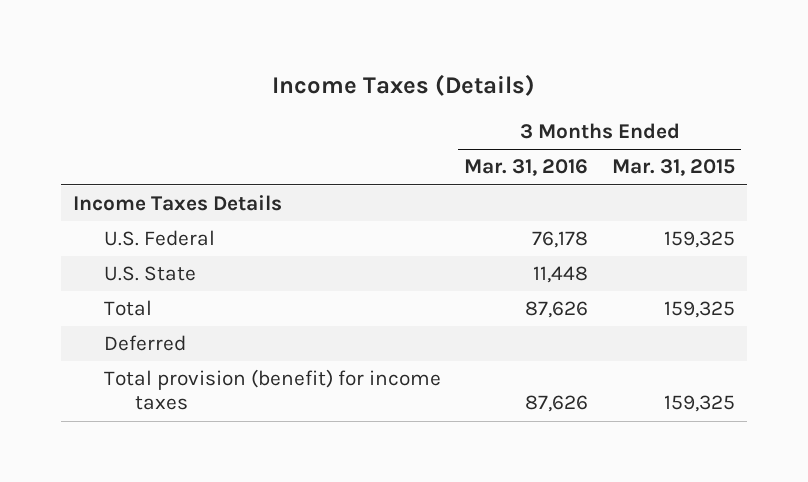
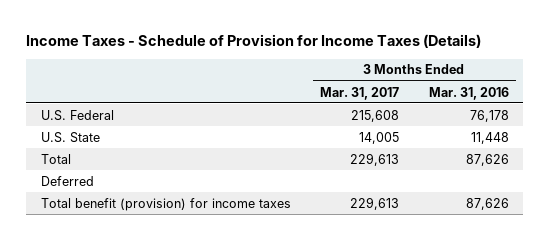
[271,74,535,97] Income Taxes (Details) -> [26,34,482,49] Income Taxes - Schedule of Provision for Income Taxes (Details)
[611,159,735,177] Mar. 31, 2015 -> none
none -> [320,86,400,100] Mar. 31, 2017
[72,195,282,212] Income Taxes Details -> none
[103,369,441,411] Total provision (benefit) for income taxes -> [41,197,292,211] Total benefit (provision) for income taxes

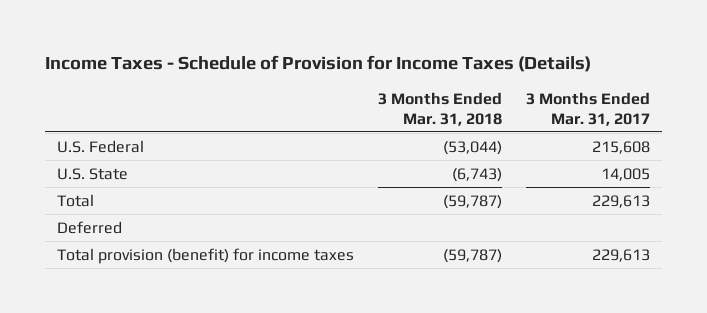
[428,86,509,100] Mar. 31, 2016 -> none
none -> [378,92,503,126] 3 Months Ended Mar. 31, 2018
[41,197,292,211] Total benefit (provision) for income taxes -> [56,247,354,264] Total provision (benefit) for income taxes

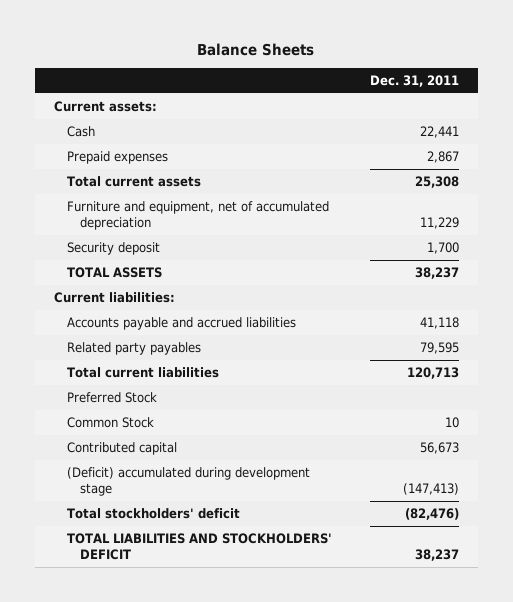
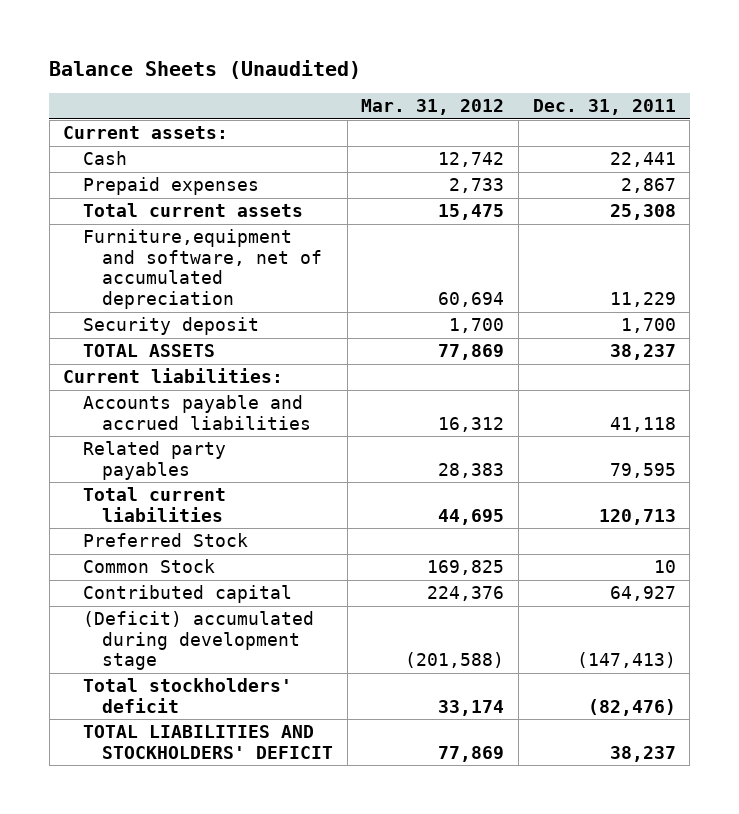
[197,42,315,56] Balance Sheets -> [49,59,362,79] Balance Sheets (Unaudited)
none -> [361,99,505,116] Mar. 31, 2012
[66,201,329,231] Furniture and equipment, net of accumulated depreciation -> [82,229,322,310] Furniture,equipment and software, net of accumulated depreciation
[419,442,459,455] 56,673 -> [609,586,676,602] 64,927

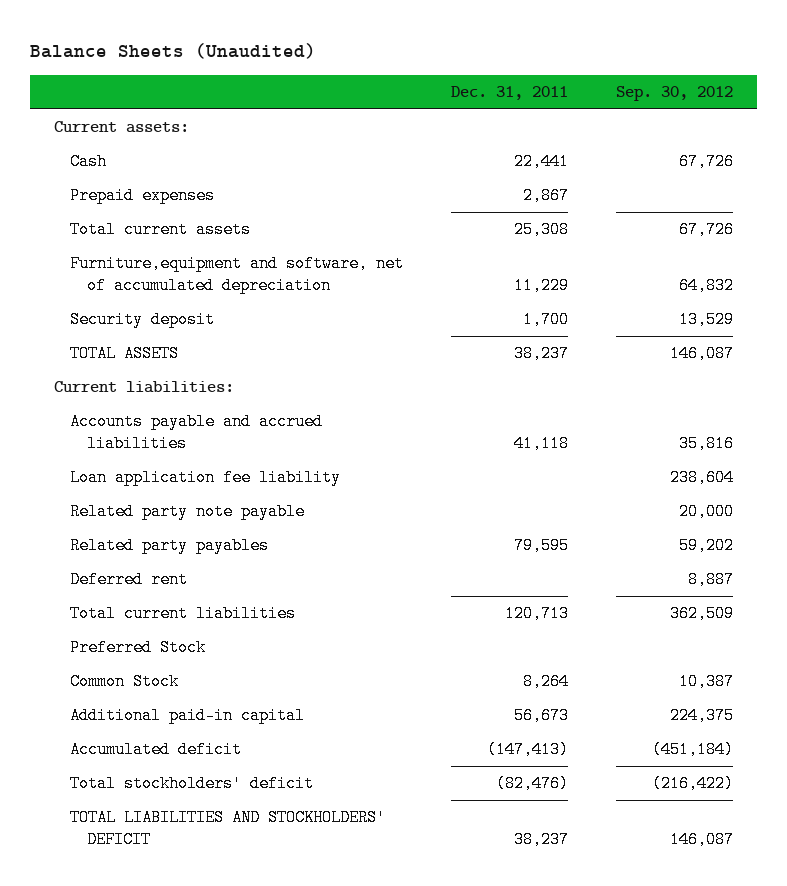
[361,99,505,116] Mar. 31, 2012 -> none
none -> [615,86,733,102] Sep. 30, 2012
none -> [70,469,342,487] Loan application fee liability
none -> [70,503,306,521] Related party note payable
none -> [70,571,189,589] Deferred rent
[653,560,676,574] 10 -> [523,673,570,691] 8,264
[82,585,292,604] Contributed capital -> [70,707,306,725] Additional paid-in capital
[609,586,676,602] 64,927 -> [514,707,570,725] 56,673
[82,611,314,671] (Deficit) accumulated during development stage -> [70,741,243,759] Accumulated deficit

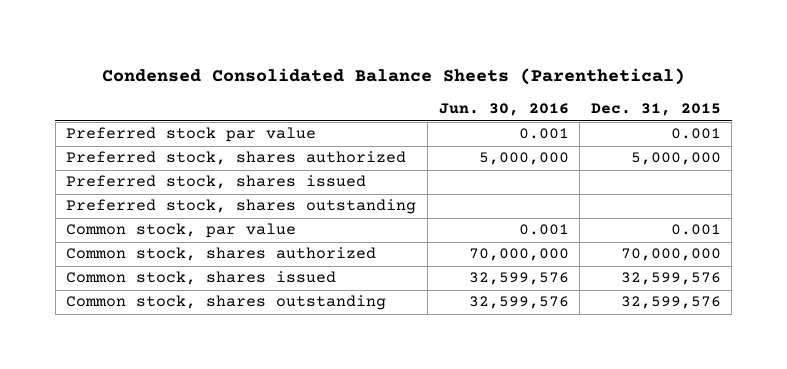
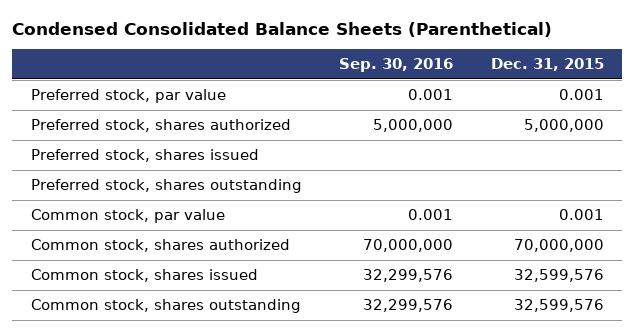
[438,103,569,117] Jun. 30, 2016 -> none
none -> [339,58,454,73] Sep. 30, 2016
[66,127,317,143] Preferred stock par value -> [30,89,226,104] Preferred stock, par value

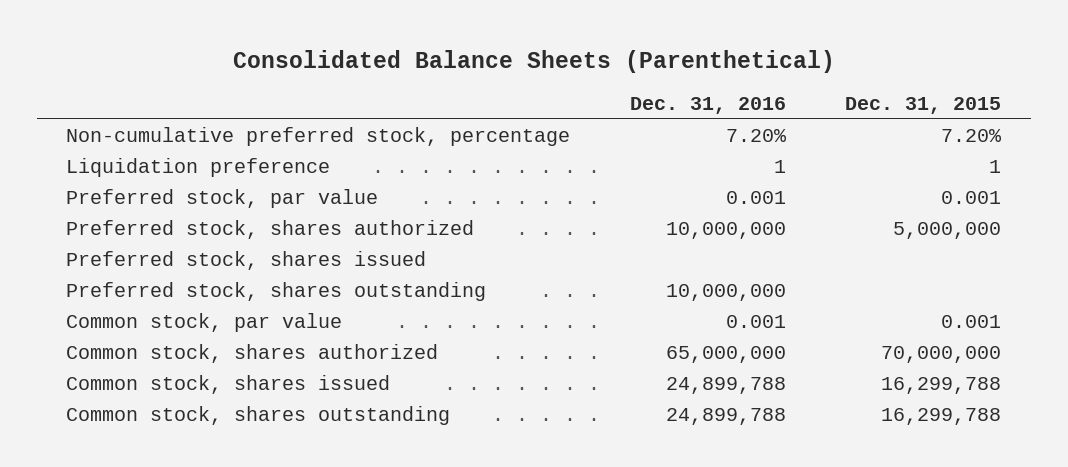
[12,21,553,37] Condensed Consolidated Balance Sheets (Parenthetical) -> [232,49,835,73] Consolidated Balance Sheets (Parenthetical)
[339,58,454,73] Sep. 30, 2016 -> none
none -> [629,96,786,114] Dec. 31, 2016
none -> [66,126,571,146] Non-cumulative preferred stock, percentage
none -> [66,157,331,177] Liquidation preference
[513,269,604,283] 32,599,576 -> [881,376,1002,394] 16,299,788
[513,299,604,313] 32,599,576 -> [881,407,1002,425] 16,299,788

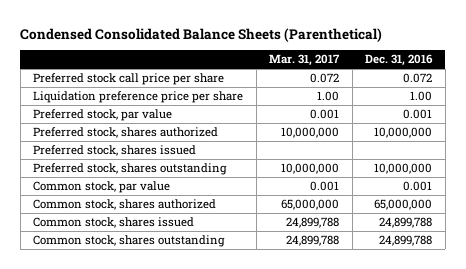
[232,49,835,73] Consolidated Balance Sheets (Parenthetical) -> [20,27,383,42] Condensed Consolidated Balance Sheets (Parenthetical)
[845,96,1002,114] Dec. 31, 2015 -> none
none -> [269,54,341,67] Mar. 31, 2017
[66,126,571,146] Non-cumulative preferred stock, percentage -> none
[66,157,331,177] Liquidation preference -> none
none -> [33,73,225,86] Preferred stock call price per share
none -> [33,91,244,104] Liquidation preference price per share

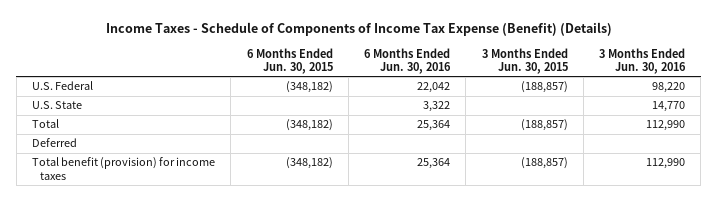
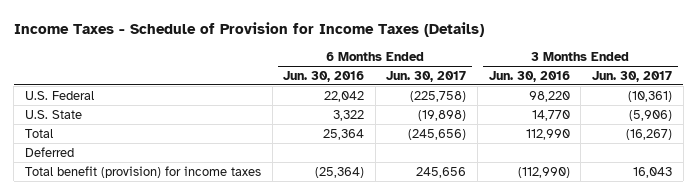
[105,22,612,37] Income Taxes - Schedule of Components of Income Tax Expense (Benefit) (Details) -> [13,22,484,38] Income Taxes - Schedule of Provision for Income Taxes (Details)
[246,47,333,74] 6 Months Ended Jun. 30, 2015 -> none
[481,47,568,74] 3 Months Ended Jun. 30, 2015 -> none
none -> [386,71,467,83] Jun. 30, 2017
none -> [591,71,672,83] Jun. 30, 2017
[417,158,451,170] 25,364 -> [315,166,365,178] (25,364)
[646,158,686,170] 112,990 -> [517,166,570,178] (112,990)

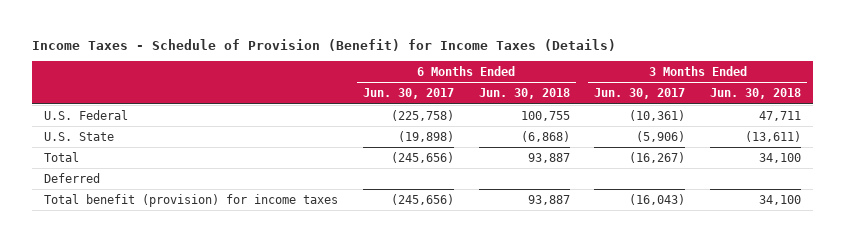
[13,22,484,38] Income Taxes - Schedule of Provision for Income Taxes (Details) -> [31,38,616,51] Income Taxes - Schedule of Provision (Benefit) for Income Taxes (Details)
[283,71,365,83] Jun. 30, 2016 -> none
[488,71,570,83] Jun. 30, 2016 -> none
none -> [478,88,570,100] Jun. 30, 2018
none -> [709,88,801,100] Jun. 30, 2018
[416,166,467,178] 245,656 -> [390,193,454,205] (245,656)
[632,166,672,178] 16,043 -> [629,193,686,205] (16,043)

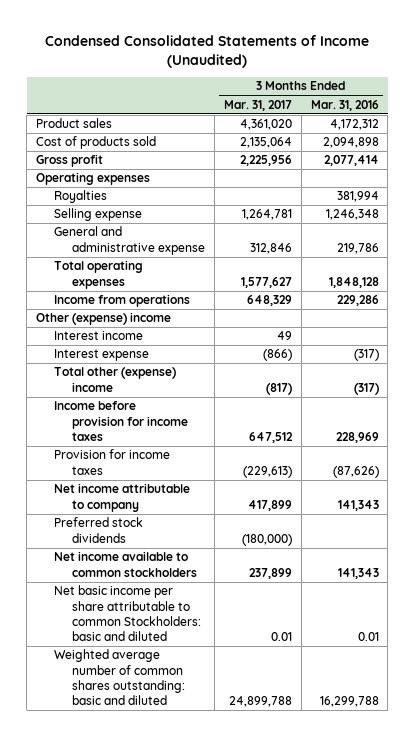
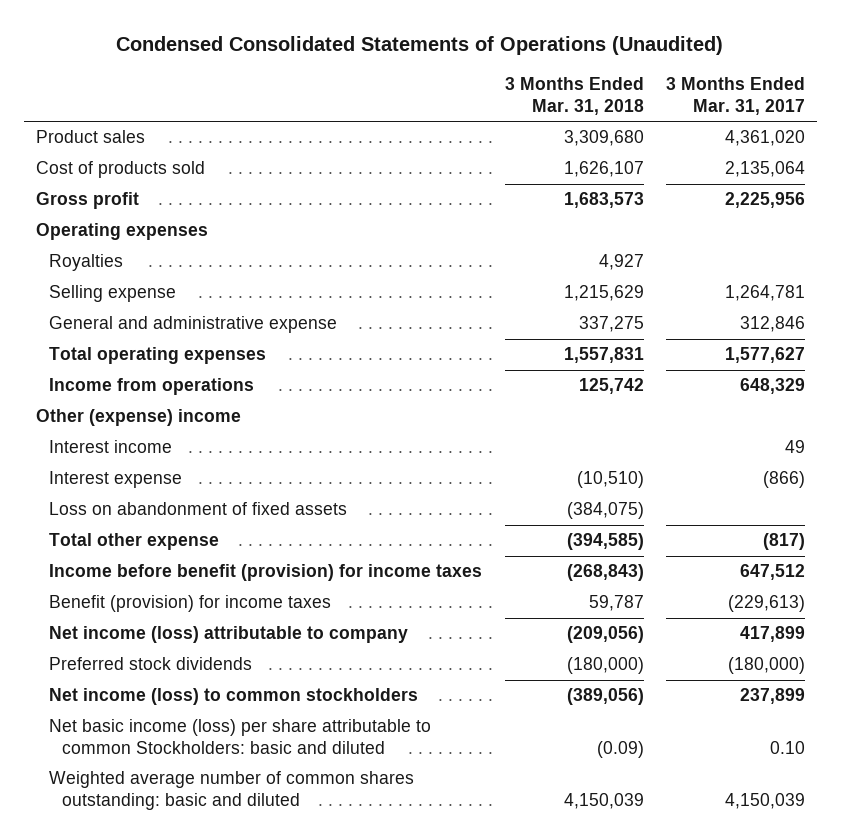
[45,34,370,68] Condensed Consolidated Statements of Income (Unaudited) -> [116,36,724,56] Condensed Consolidated Statements of Operations (Unaudited)
[310,99,379,111] Mar. 31, 2016 -> none
none -> [504,77,644,116] 3 Months Ended Mar. 31, 2018
none -> [48,502,347,516] Loss on abandonment of fixed assets
[54,367,177,392] Total other (expense) income -> [48,533,219,551] Total other expense
[54,401,189,441] Income before provision for income taxes -> [48,564,482,582] Income before benefit (provision) for income taxes
[54,449,171,475] Provision for income taxes -> [48,595,331,613] Benefit (provision) for income taxes
[54,483,191,512] Net income attributable to company -> [48,626,408,644] Net income (loss) attributable to company
[54,551,198,577] Net income available to common stockholders -> [48,688,418,706] Net income (loss) to common stockholders
[54,585,202,642] Net basic income per share attributable to common Stockholders: basic and diluted -> [48,719,431,755] Net basic income (loss) per share attributable to common Stockholders: basic and diluted
[270,632,292,642] 0.01 -> [770,741,806,755] 0.10
[228,696,292,708] 24,899,788 -> [725,793,806,810] 4,150,039

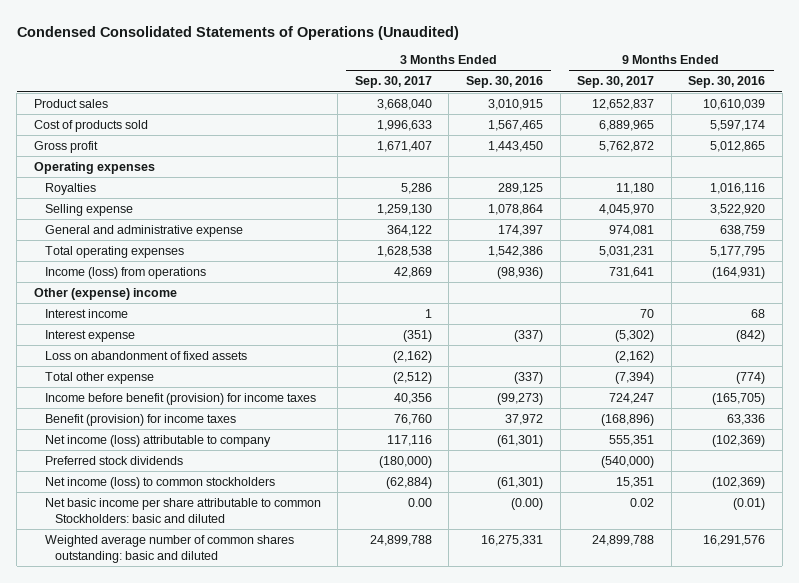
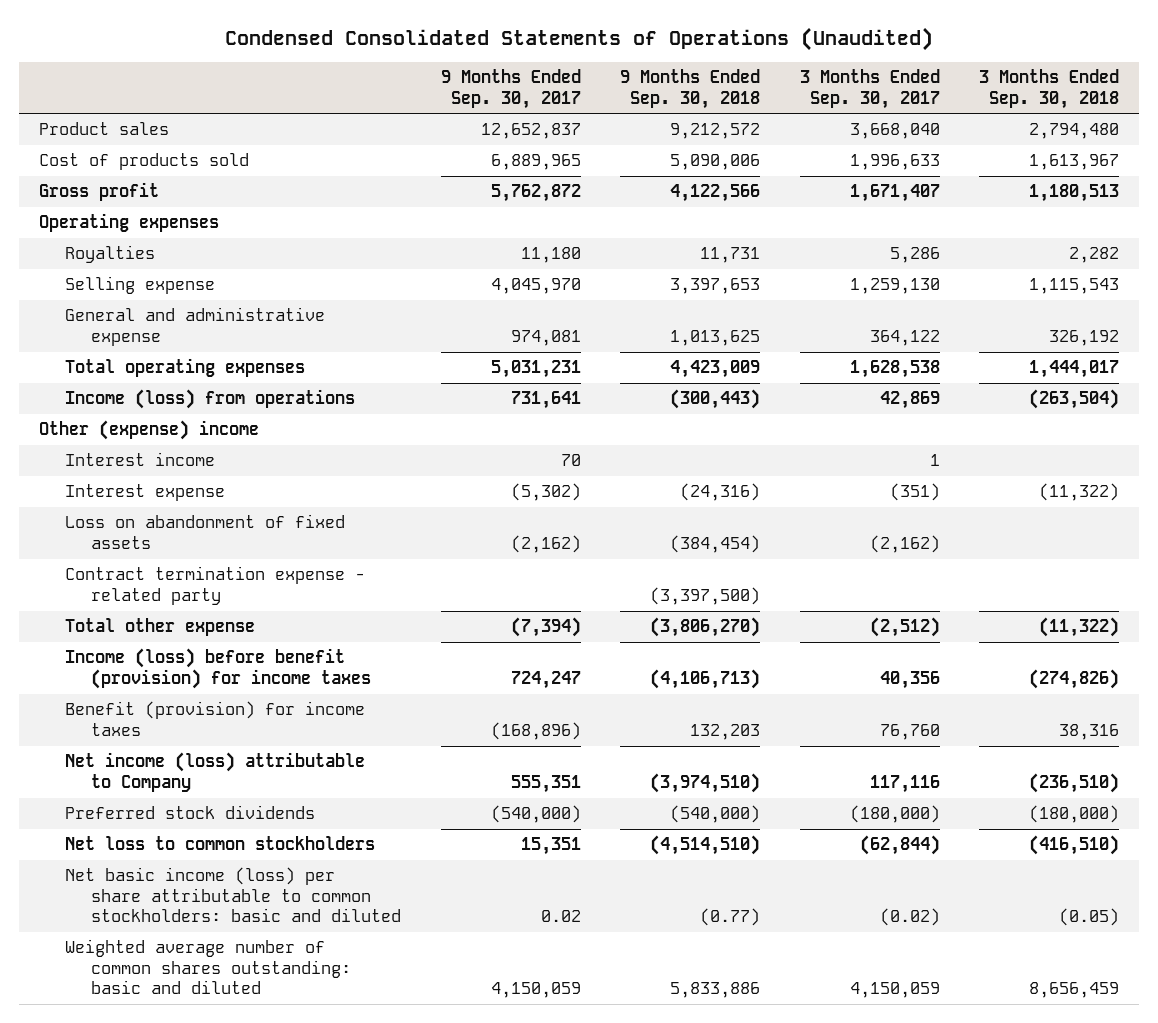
[465,76,543,89] Sep. 30, 2016 -> none
[688,76,766,89] Sep. 30, 2016 -> none
none -> [620,69,761,109] 9 Months Ended Sep. 30, 2018
none -> [979,69,1120,109] 3 Months Ended Sep. 30, 2018
none -> [64,566,365,605] Contract termination expense - related party
[44,392,316,405] Income before benefit (provision) for income taxes -> [64,648,372,689] Income (loss) before benefit (provision) for income taxes
[44,434,271,447] Net income (loss) attributable to company -> [64,752,365,792] Net income (loss) attributable to Company
[44,476,275,489] Net income (loss) to common stockholders -> [64,836,375,851] Net loss to common stockholders
[385,476,432,489] (62,884) -> [859,835,940,856] (62,844)
[44,497,321,523] Net basic income per share attributable to common Stockholders: basic and diluted -> [64,867,402,923] Net basic income (loss) per share attributable to common stockholders: basic and diluted
[407,497,432,507] 0.00 -> [879,908,940,927] (0.02)
[369,534,432,546] 24,899,788 -> [849,982,940,999] 4,150,059
[592,534,655,546] 24,899,788 -> [490,982,581,999] 4,150,059

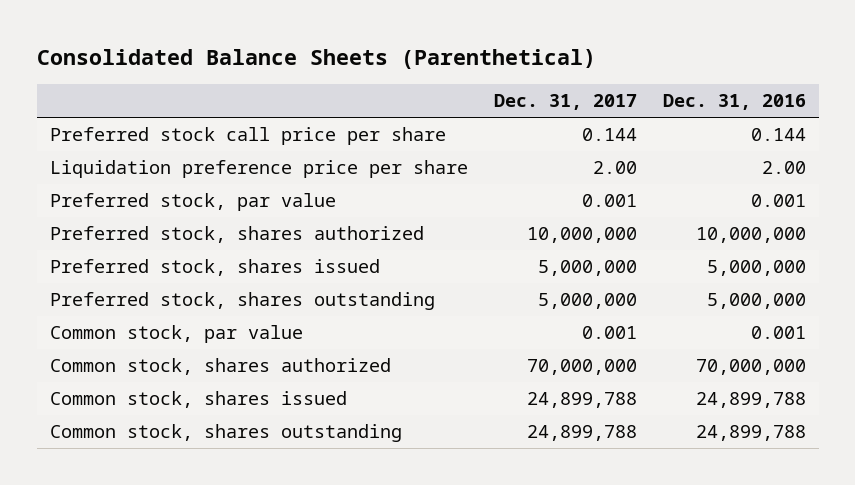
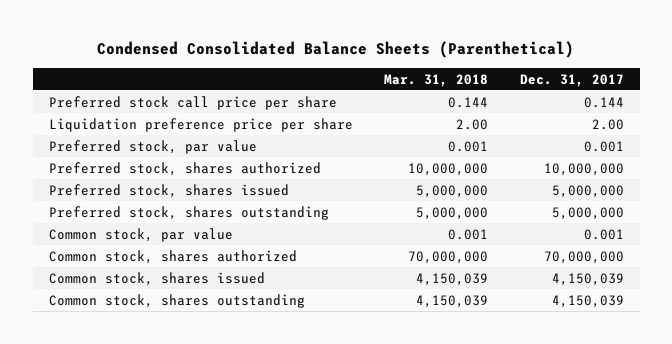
[36,49,596,70] Consolidated Balance Sheets (Parenthetical) -> [97,40,575,58] Condensed Consolidated Balance Sheets (Parenthetical)
[662,94,806,111] Dec. 31, 2016 -> none
none -> [384,73,489,87] Mar. 31, 2018
[526,392,637,409] 24,899,788 -> [551,272,624,286] 4,150,039
[526,425,637,442] 24,899,788 -> [551,294,624,308] 4,150,039

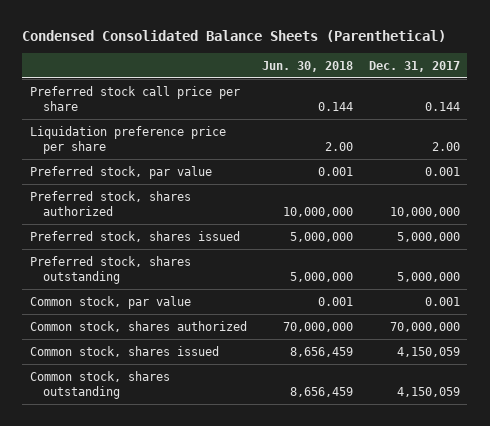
[384,73,489,87] Mar. 31, 2018 -> none
none -> [262,60,354,72] Jun. 30, 2018
[551,272,624,286] 4,150,039 -> [396,346,460,357] 4,150,059
[551,294,624,308] 4,150,039 -> [396,387,460,398] 4,150,059

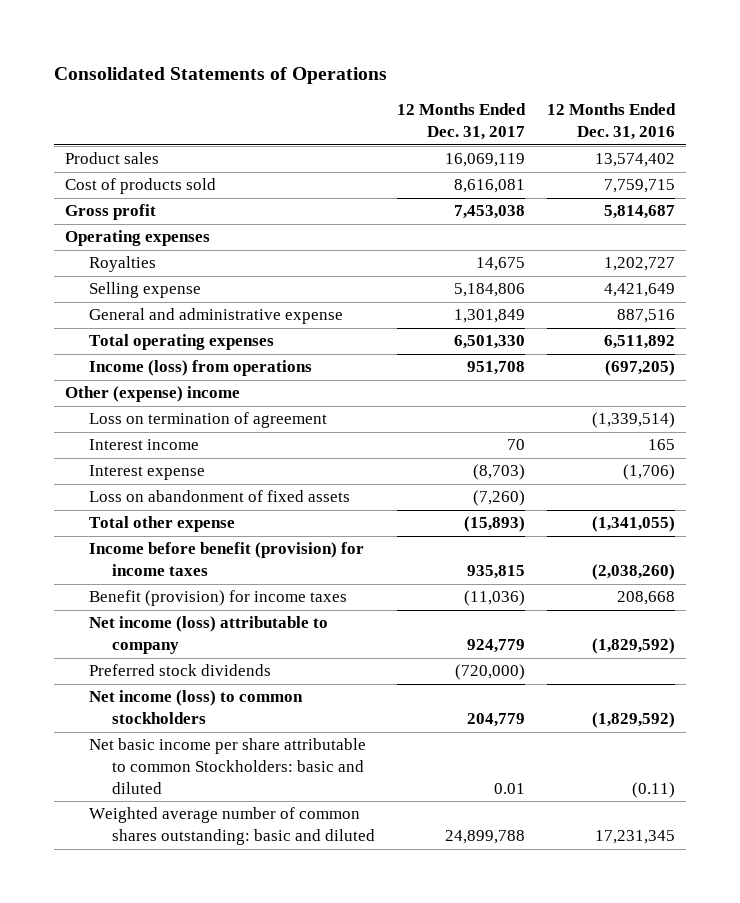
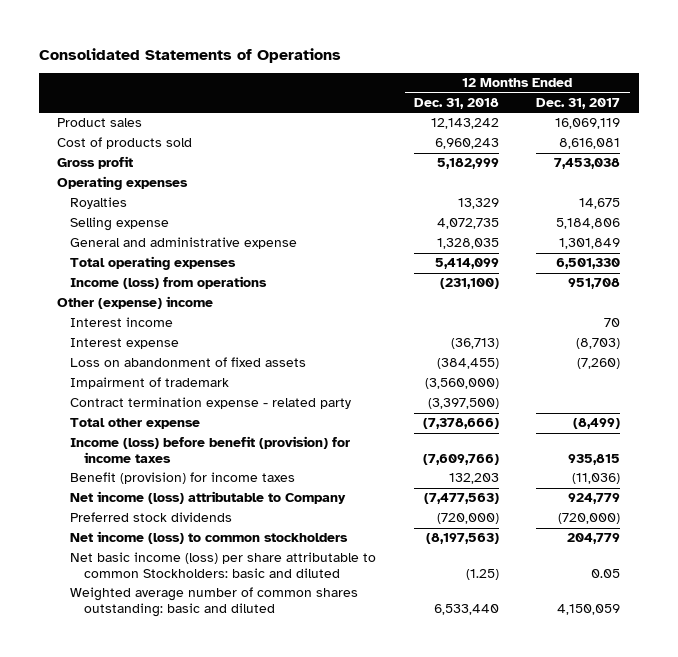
[546,103,676,141] 12 Months Ended Dec. 31, 2016 -> none
none -> [413,97,499,109] Dec. 31, 2018
[88,412,327,429] Loss on termination of agreement -> none
none -> [70,377,230,390] Impairment of trademark
none -> [70,397,352,410] Contract termination expense - related party
[464,516,526,533] (15,893) -> [573,418,621,430] (8,499)
[88,542,364,577] Income before benefit (provision) for income taxes -> [70,436,351,463] Income (loss) before benefit (provision) for income taxes
[88,616,328,655] Net income (loss) attributable to company -> [70,491,347,505] Net income (loss) attributable to Company
[88,738,366,794] Net basic income per share attributable to common Stockholders: basic and diluted -> [70,552,377,578] Net basic income (loss) per share attributable to common Stockholders: basic and diluted
[494,782,526,794] 0.01 -> [591,568,621,578] 0.05
[445,830,526,845] 24,899,788 -> [557,603,621,615] 4,150,059

